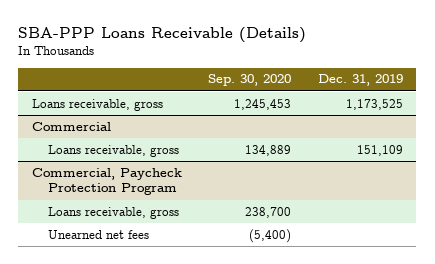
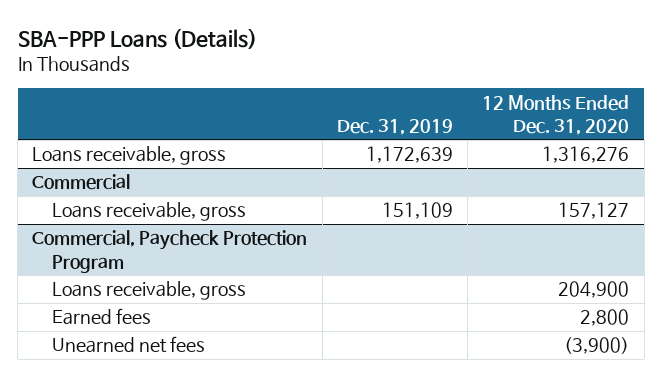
[18,26,307,43] SBA-PPP Loans Receivable (Details) -> [17,27,257,49] SBA-PPP Loans (Details)
[208,74,292,87] Sep. 30, 2020 -> none
none -> [482,94,630,136] 12 Months Ended Dec. 31, 2020
[346,98,404,110] 1,173,525 -> [365,146,453,164] 1,172,639
none -> [51,308,151,326] Earned fees

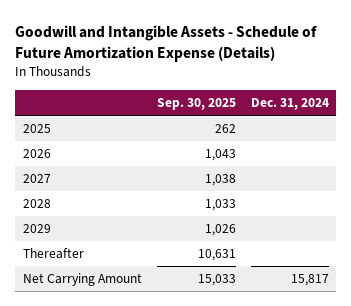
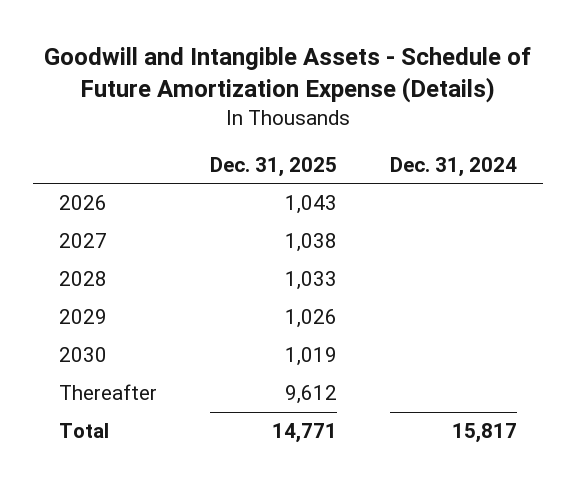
[156,98,236,111] Sep. 30, 2025 -> none
none -> [210,156,338,177] Dec. 31, 2025
[22,124,51,134] 2025 -> none
none -> [59,347,108,363] 2030
[22,273,142,287] Net Carrying Amount -> [59,423,110,439] Total

